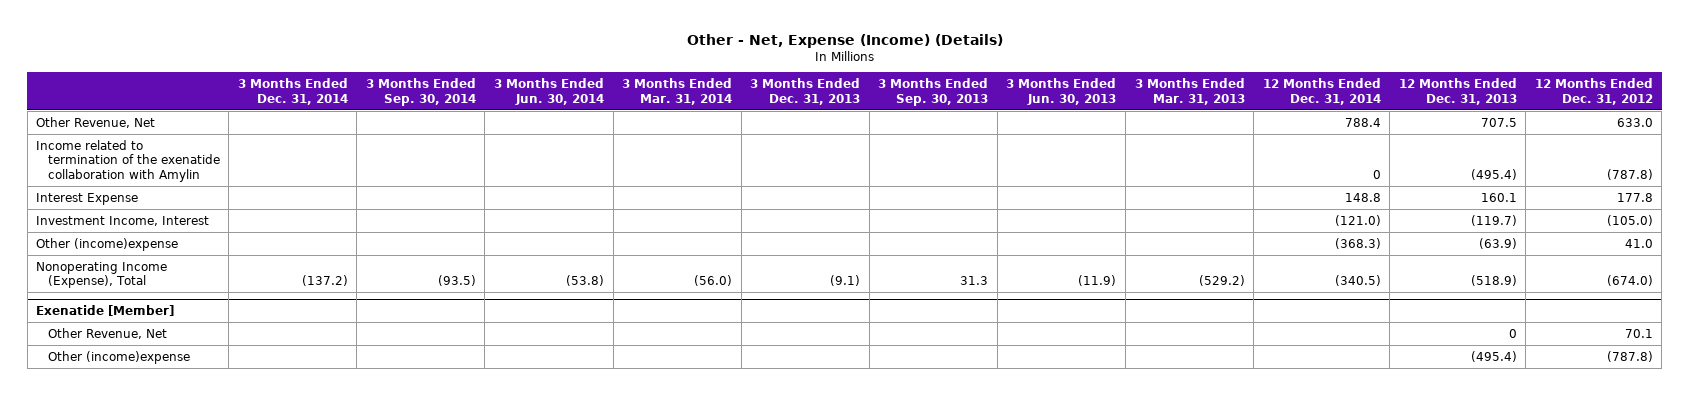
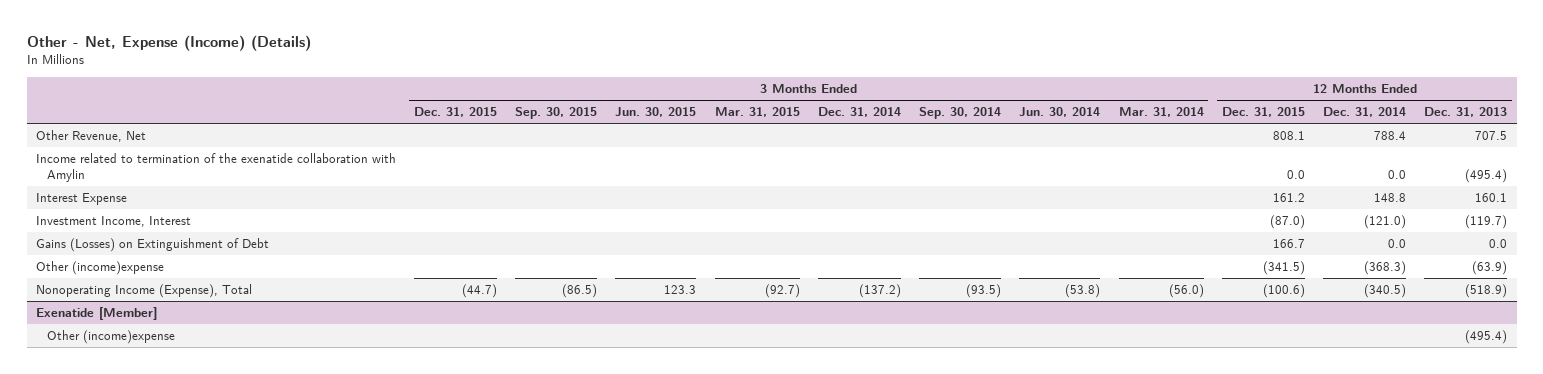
[750,77,861,105] 3 Months Ended Dec. 31, 2013 -> none
[878,77,989,106] 3 Months Ended Sep. 30, 2013 -> none
[1006,77,1117,105] 3 Months Ended Jun. 30, 2013 -> none
[1134,77,1245,105] 3 Months Ended Mar. 31, 2013 -> none
[1534,77,1653,105] 12 Months Ended Dec. 31, 2012 -> none
none -> [413,107,497,118] Dec. 31, 2015
none -> [515,107,598,120] Sep. 30, 2015
none -> [615,107,697,118] Jun. 30, 2015
none -> [714,107,800,118] Mar. 31, 2015
none -> [1221,107,1305,118] Dec. 31, 2015
[1372,170,1381,180] 0 -> [1388,170,1407,180] 0.0
none -> [35,238,269,253] Gains (Losses) on Extinguishment of Debt
[47,327,167,339] Other Revenue, Net -> none

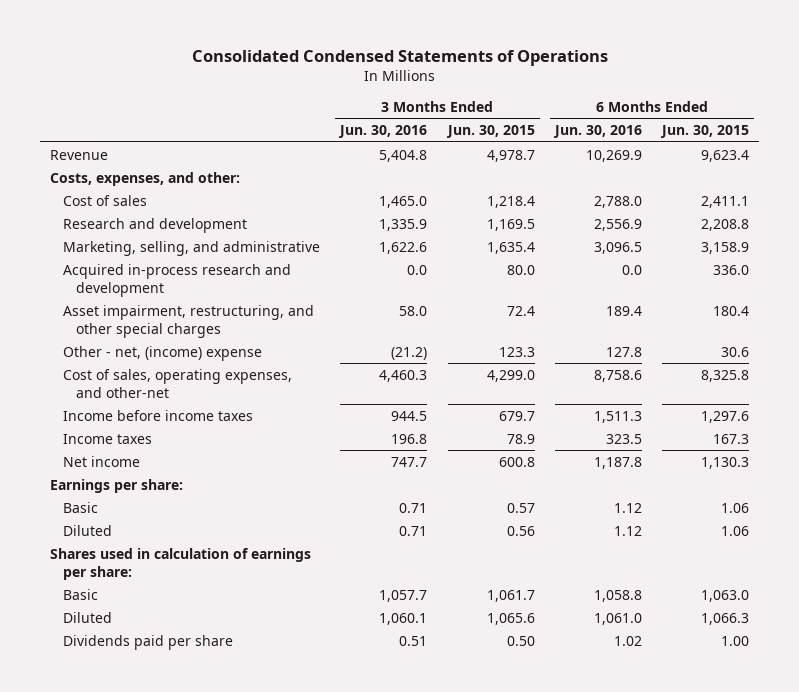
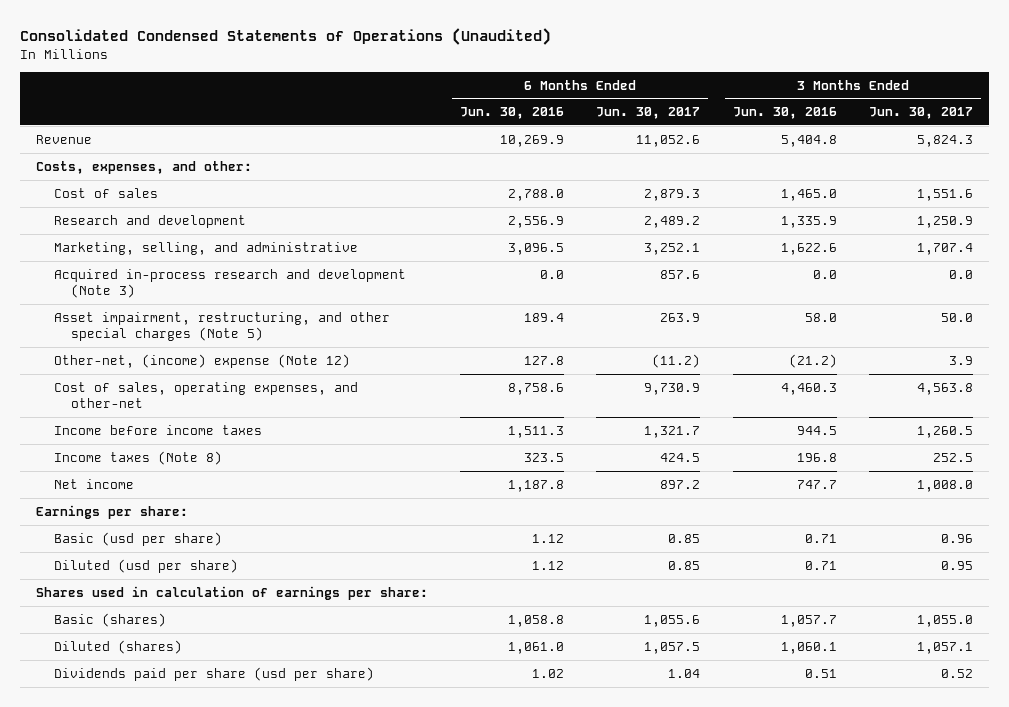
[191,50,608,67] Consolidated Condensed Statements of Operations -> [20,27,552,45] Consolidated Condensed Statements of Operations (Unaudited)
[445,125,535,139] Jun. 30, 2015 -> none
[659,125,749,139] Jun. 30, 2015 -> none
none -> [596,107,701,120] Jun. 30, 2017
none -> [868,107,973,120] Jun. 30, 2017
[63,263,292,297] Acquired in-process research and development -> [53,268,406,299] Acquired in-process research and development (Note 3)
[63,304,315,338] Asset impairment, restructuring, and other special charges -> [53,311,390,342] Asset impairment, restructuring, and other special charges (Note 5)
[63,345,263,361] Other - net, (income) expense -> [53,353,350,368] Other-net, (income) expense (Note 12)
[63,433,153,444] Income taxes -> [53,450,222,465] Income taxes (Note 8)
[63,501,99,513] Basic -> [53,531,222,546] Basic (usd per share)
[63,524,113,536] Diluted -> [53,558,238,573] Diluted (usd per share)
[63,588,99,600] Basic -> [53,612,166,627] Basic (shares)
[63,611,113,623] Diluted -> [53,639,182,654] Diluted (shares)
[63,634,234,650] Dividends paid per share -> [53,666,374,681] Dividends paid per share (usd per share)

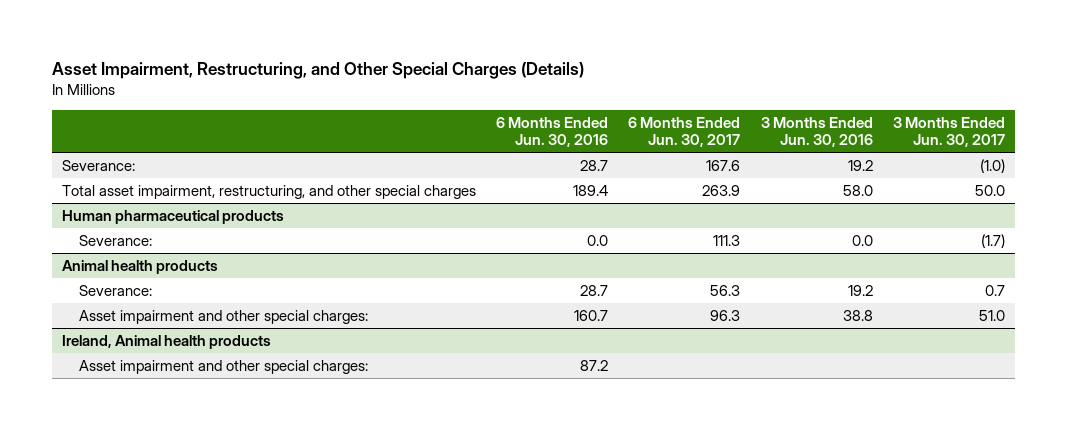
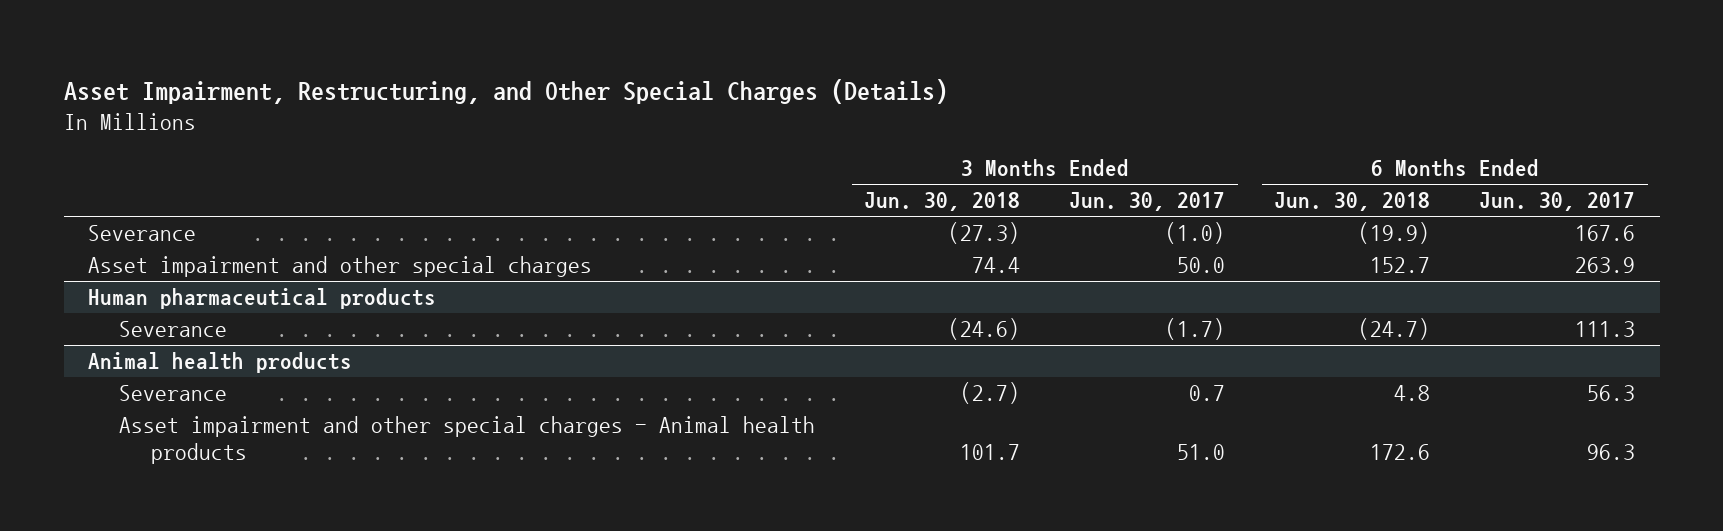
[496,116,609,148] 6 Months Ended Jun. 30, 2016 -> none
[760,116,873,148] 3 Months Ended Jun. 30, 2016 -> none
none -> [864,192,1021,212] Jun. 30, 2018
none -> [1274,192,1431,212] Jun. 30, 2018
[61,159,135,171] Severance: -> [88,225,197,242] Severance
[61,184,476,199] Total asset impairment, restructuring, and other special charges -> [88,256,593,278] Asset impairment and other special charges
[79,234,153,246] Severance: -> [119,321,228,338] Severance
[61,334,271,349] Ireland, Animal health products -> none
[79,359,369,374] Asset impairment and other special charges: -> none
[79,284,153,296] Severance: -> [119,385,228,402] Severance
[79,309,369,324] Asset impairment and other special charges: -> [119,416,816,464] Asset impairment and other special charges - Animal health products

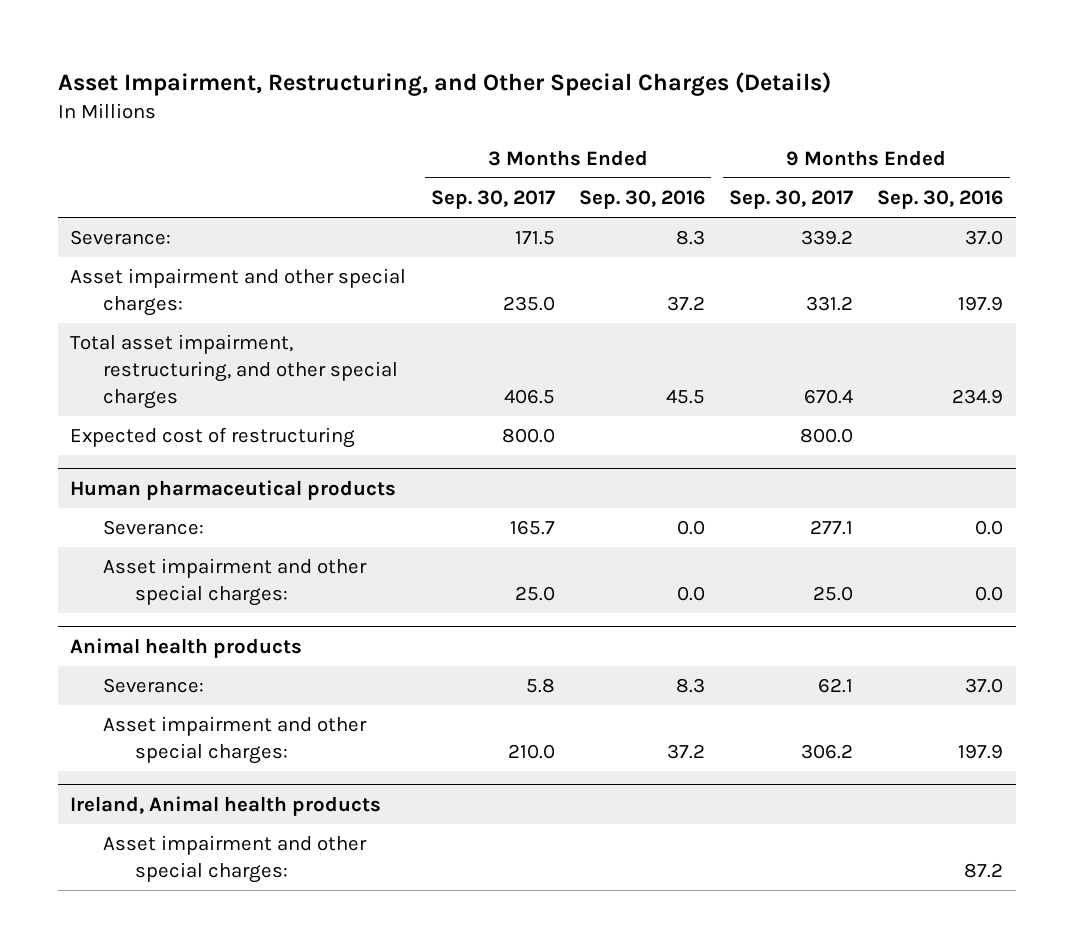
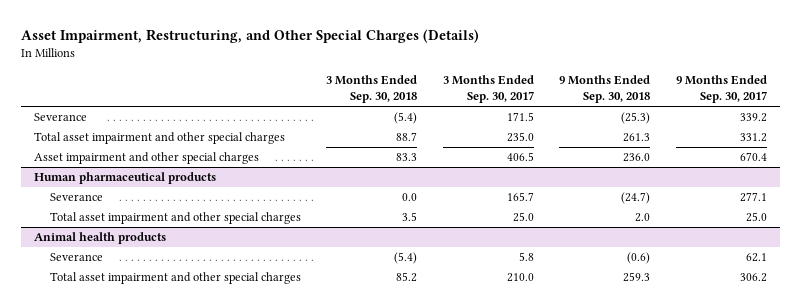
[578,190,705,210] Sep. 30, 2016 -> none
[877,190,1004,210] Sep. 30, 2016 -> none
none -> [326,75,418,104] 3 Months Ended Sep. 30, 2018
none -> [559,75,651,104] 9 Months Ended Sep. 30, 2018
[70,427,356,449] Expected cost of restructuring -> none
[70,230,172,246] Severance: -> [33,113,87,122] Severance
[70,268,407,316] Asset impairment and other special charges: -> [33,132,285,145] Total asset impairment and other special charges
[70,334,398,409] Total asset impairment, restructuring, and other special charges -> [33,152,259,165] Asset impairment and other special charges
[102,520,204,536] Severance: -> [49,193,103,202] Severance
[102,558,367,606] Asset impairment and other special charges: -> [49,212,301,225] Total asset impairment and other special charges
[70,795,382,816] Ireland, Animal health products -> none
[102,835,367,883] Asset impairment and other special charges: -> none
[102,678,204,694] Severance: -> [49,253,103,262] Severance
[102,716,367,764] Asset impairment and other special charges: -> [49,272,301,285] Total asset impairment and other special charges

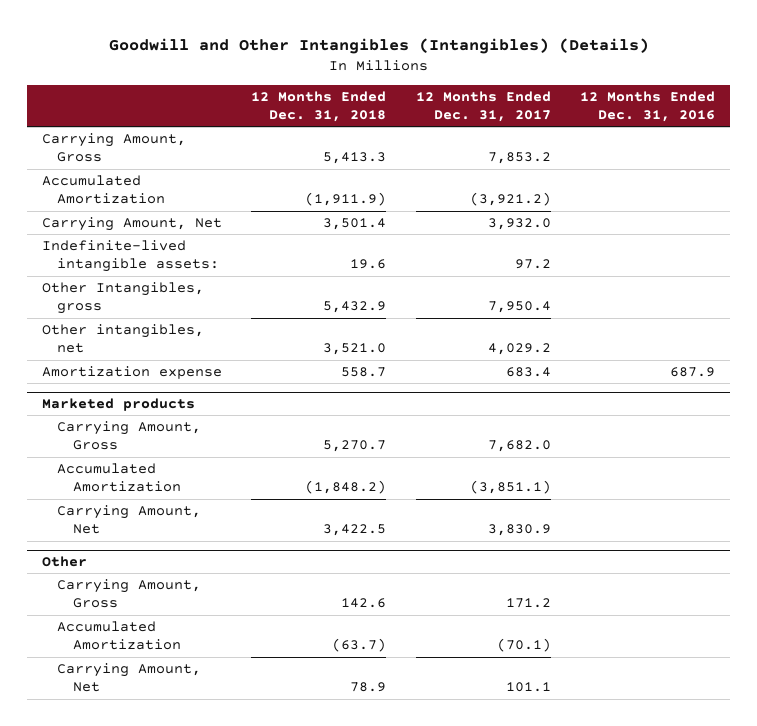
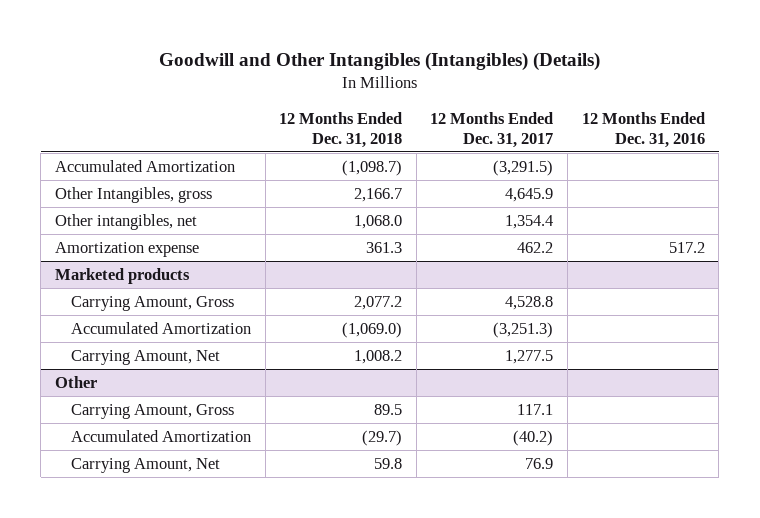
[41,132,186,163] Carrying Amount, Gross -> none
[41,216,222,231] Carrying Amount, Net -> none
[41,239,220,273] Indefinite-lived intangible assets: -> none
[305,192,387,207] (1,911.9) -> [342,159,403,176] (1,098.7)
[469,192,551,207] (3,921.2) -> [493,159,554,176] (3,291.5)
[323,301,387,314] 5,432.9 -> [354,187,403,202] 2,166.7
[487,301,551,314] 7,950.4 -> [505,187,554,202] 4,645.9
[323,343,387,356] 3,521.0 -> [354,214,403,229] 1,068.0
[487,343,551,356] 4,029.2 -> [505,214,554,229] 1,354.4
[341,366,387,377] 558.7 -> [366,241,403,253] 361.3
[505,366,551,377] 683.4 -> [517,241,554,253] 462.2
[670,366,716,377] 687.9 -> [668,241,705,253] 517.2
[323,440,387,453] 5,270.7 -> [354,295,403,310] 2,077.2
[487,440,551,453] 7,682.0 -> [505,295,554,310] 4,528.8
[305,480,387,495] (1,848.2) -> [342,321,403,338] (1,069.0)
[469,480,551,495] (3,851.1) -> [493,321,554,338] (3,251.3)
[323,524,387,537] 3,422.5 -> [354,349,403,364] 1,008.2
[487,524,551,537] 3,830.9 -> [505,349,554,364] 1,277.5
[341,598,387,609] 142.6 -> [374,403,403,415] 89.5
[505,598,551,609] 171.2 -> [517,403,554,415] 117.1
[332,638,387,653] (63.7) -> [362,429,403,446] (29.7)
[496,638,551,653] (70.1) -> [513,429,554,446] (40.2)
[350,682,387,693] 78.9 -> [374,457,403,469] 59.8
[505,682,551,693] 101.1 -> [525,457,554,469] 76.9

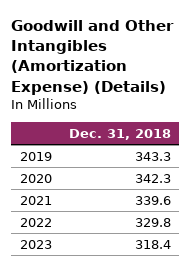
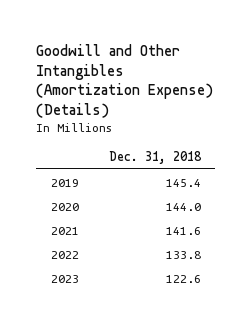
[134,151,171,161] 343.3 -> [165,178,201,187] 145.4
[134,173,171,183] 342.3 -> [165,202,201,211] 144.0
[134,195,171,205] 339.6 -> [165,226,201,235] 141.6
[134,217,171,227] 329.8 -> [165,250,201,259] 133.8
[134,239,171,249] 318.4 -> [165,274,201,283] 122.6

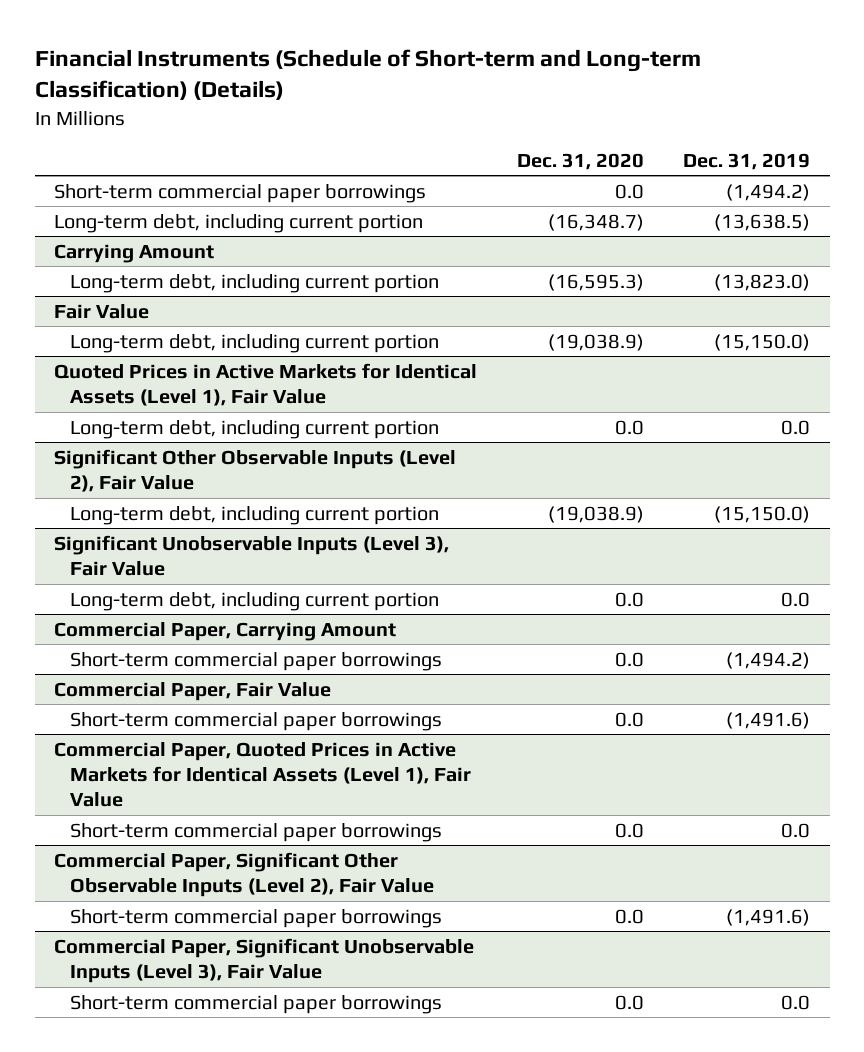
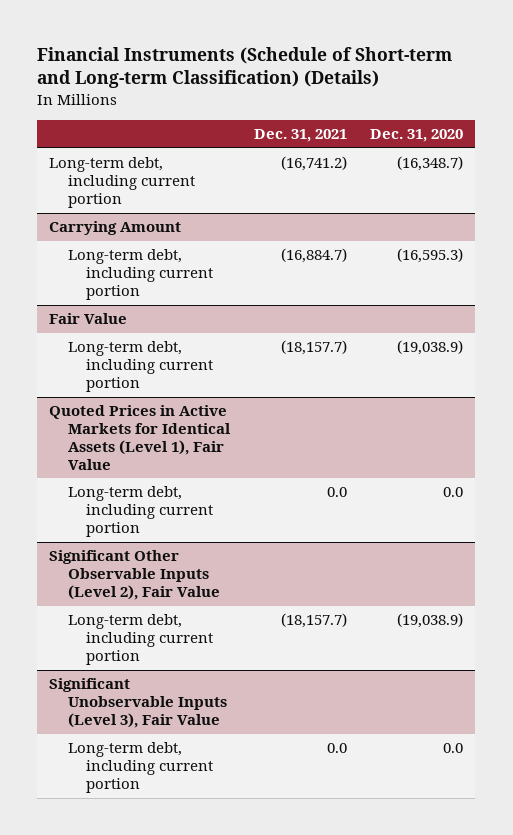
[683,152,811,170] Dec. 31, 2019 -> none
none -> [253,129,347,143] Dec. 31, 2021
[54,183,427,203] Short-term commercial paper borrowings -> none
[54,621,397,641] Commercial Paper, Carrying Amount -> none
[70,651,443,671] Short-term commercial paper borrowings -> none
[54,681,332,701] Commercial Paper, Fair Value -> none
[70,711,443,731] Short-term commercial paper borrowings -> none
[54,741,472,808] Commercial Paper, Quoted Prices in Active Markets for Identical Assets (Level 1), Fair Value -> none
[70,822,443,842] Short-term commercial paper borrowings -> none
[54,851,435,897] Commercial Paper, Significant Other Observable Inputs (Level 2), Fair Value -> none
[70,908,443,928] Short-term commercial paper borrowings -> none
[54,937,475,983] Commercial Paper, Significant Unobservable Inputs (Level 3), Fair Value -> none
[70,994,443,1014] Short-term commercial paper borrowings -> none

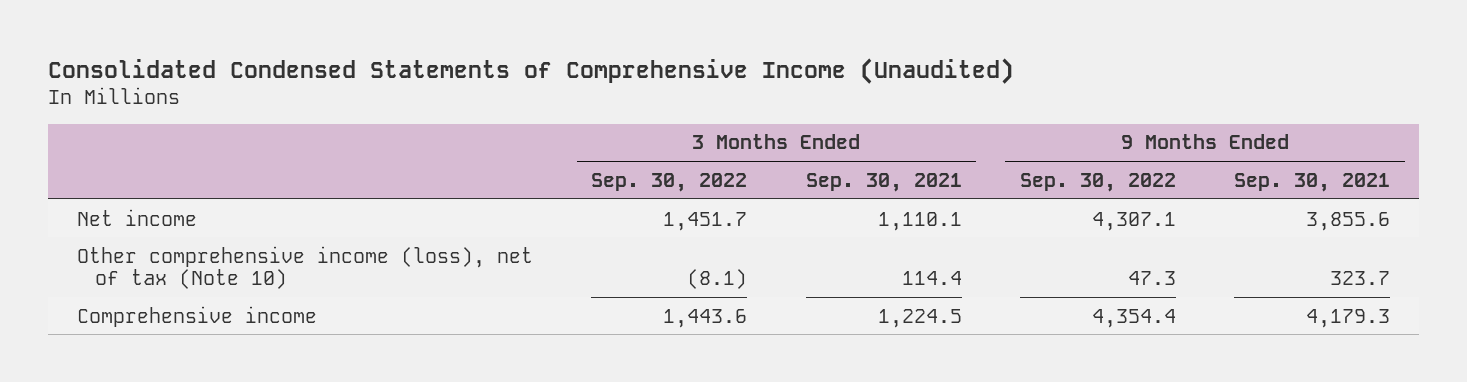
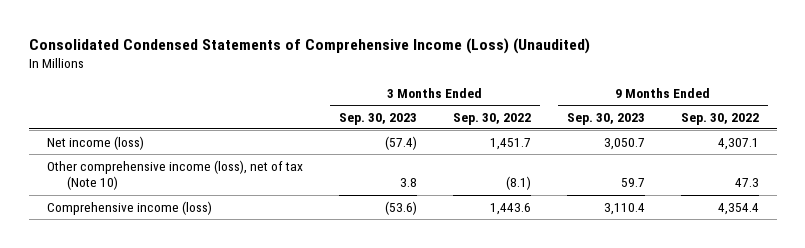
[47,57,1014,84] Consolidated Condensed Statements of Comprehensive Income (Unaudited) -> [28,37,590,54] Consolidated Condensed Statements of Comprehensive Income (Loss) (Unaudited)
[805,172,962,192] Sep. 30, 2021 -> none
[1234,172,1391,192] Sep. 30, 2021 -> none
none -> [338,112,417,125] Sep. 30, 2023
none -> [566,112,645,125] Sep. 30, 2023
[76,208,197,226] Net income -> [46,135,144,150] Net income (loss)
[76,305,317,327] Comprehensive income -> [46,200,212,215] Comprehensive income (loss)

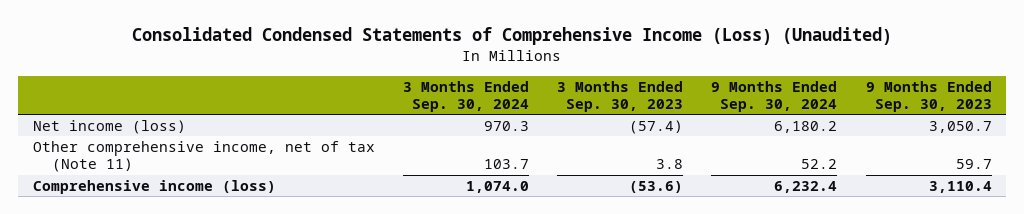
[452,112,531,125] Sep. 30, 2022 -> none
[680,112,759,125] Sep. 30, 2022 -> none
none -> [402,80,529,112] 3 Months Ended Sep. 30, 2024
none -> [711,80,838,112] 9 Months Ended Sep. 30, 2024
[46,159,303,191] Other comprehensive income (loss), net of tax (Note 10) -> [32,141,375,173] Other comprehensive income, net of tax (Note 11)

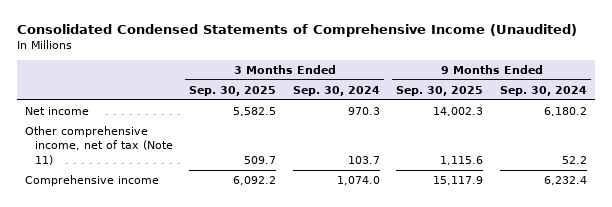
[132,27,893,46] Consolidated Condensed Statements of Comprehensive Income (Loss) (Unaudited) -> [16,24,577,38] Consolidated Condensed Statements of Comprehensive Income (Unaudited)
[557,80,684,112] 3 Months Ended Sep. 30, 2023 -> none
[865,80,992,112] 9 Months Ended Sep. 30, 2023 -> none
none -> [189,85,277,96] Sep. 30, 2025
none -> [396,85,484,96] Sep. 30, 2025
[32,120,186,135] Net income (loss) -> [25,106,90,115] Net income
[32,180,276,195] Comprehensive income (loss) -> [25,174,160,186] Comprehensive income

